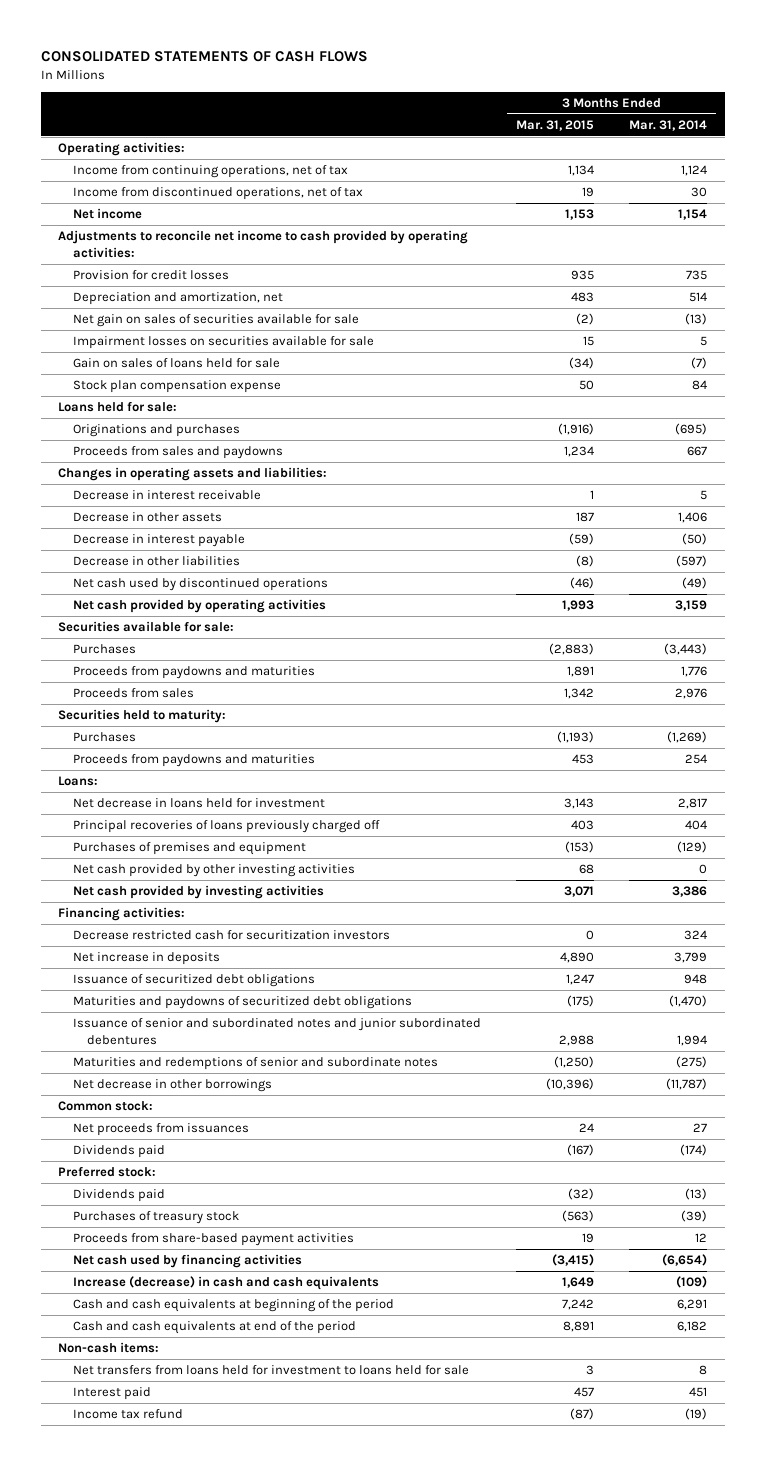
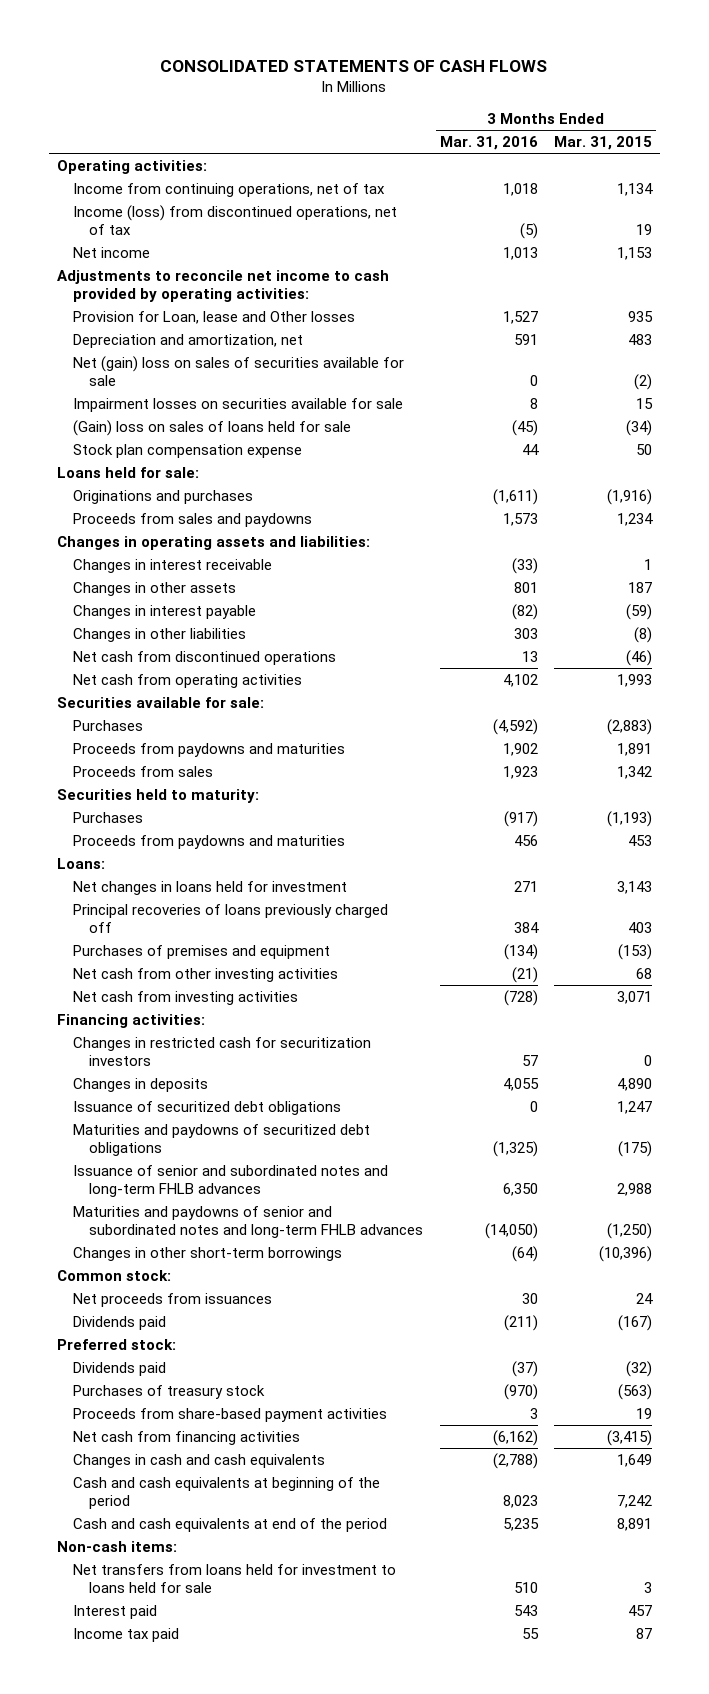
[629,120,708,132] Mar. 31, 2014 -> none
none -> [439,136,538,151] Mar. 31, 2016
[72,187,363,201] Income from discontinued operations, net of tax -> [72,204,397,235] Income (loss) from discontinued operations, net of tax
[72,270,229,281] Provision for credit losses -> [72,310,355,324] Provision for Loan, lease and Other losses
[72,314,359,328] Net gain on sales of securities available for sale -> [72,355,404,386] Net (gain) loss on sales of securities available for sale
[72,358,280,369] Gain on sales of loans held for sale -> [72,419,351,436] (Gain) loss on sales of loans held for sale
[72,490,261,501] Decrease in interest receivable -> [72,558,272,573] Changes in interest receivable
[72,512,222,523] Decrease in other assets -> [72,581,236,596] Changes in other assets
[72,534,245,548] Decrease in interest payable -> [72,604,256,619] Changes in interest payable
[72,556,240,567] Decrease in other liabilities -> [72,627,246,642] Changes in other liabilities
[72,578,328,592] Net cash used by discontinued operations -> [72,650,336,665] Net cash from discontinued operations
[72,599,326,614] Net cash provided by operating activities -> [72,673,302,688] Net cash from operating activities
[72,798,325,809] Net decrease in loans held for investment -> [72,880,347,895] Net changes in loans held for investment
[72,864,355,878] Net cash provided by other investing activities -> [72,967,338,982] Net cash from other investing activities
[72,885,324,900] Net cash provided by investing activities -> [72,990,298,1005] Net cash from investing activities
[72,930,390,941] Decrease restricted cash for securitization investors -> [72,1036,371,1066] Changes in restricted cash for securitization investors
[72,952,220,966] Net increase in deposits -> [72,1077,208,1092] Changes in deposits
[72,1018,481,1046] Issuance of senior and subordinated notes and junior subordinated debentures -> [72,1164,388,1197] Issuance of senior and subordinated notes and long-term FHLB advances
[72,1057,438,1071] Maturities and redemptions of senior and subordinate notes -> [72,1205,424,1238] Maturities and paydowns of senior and subordinated notes and long-term FHLB advances
[72,1079,272,1093] Net decrease in other borrowings -> [72,1246,342,1261] Changes in other short-term borrowings
[72,1254,302,1269] Net cash used by financing activities -> [72,1430,300,1445] Net cash from financing activities
[72,1276,379,1291] Increase (decrease) in cash and cash equivalents -> [72,1453,325,1468] Changes in cash and cash equivalents
[72,1409,183,1420] Income tax refund -> [72,1627,179,1642] Income tax paid
[570,1408,595,1421] (87) -> [636,1627,653,1639] 87

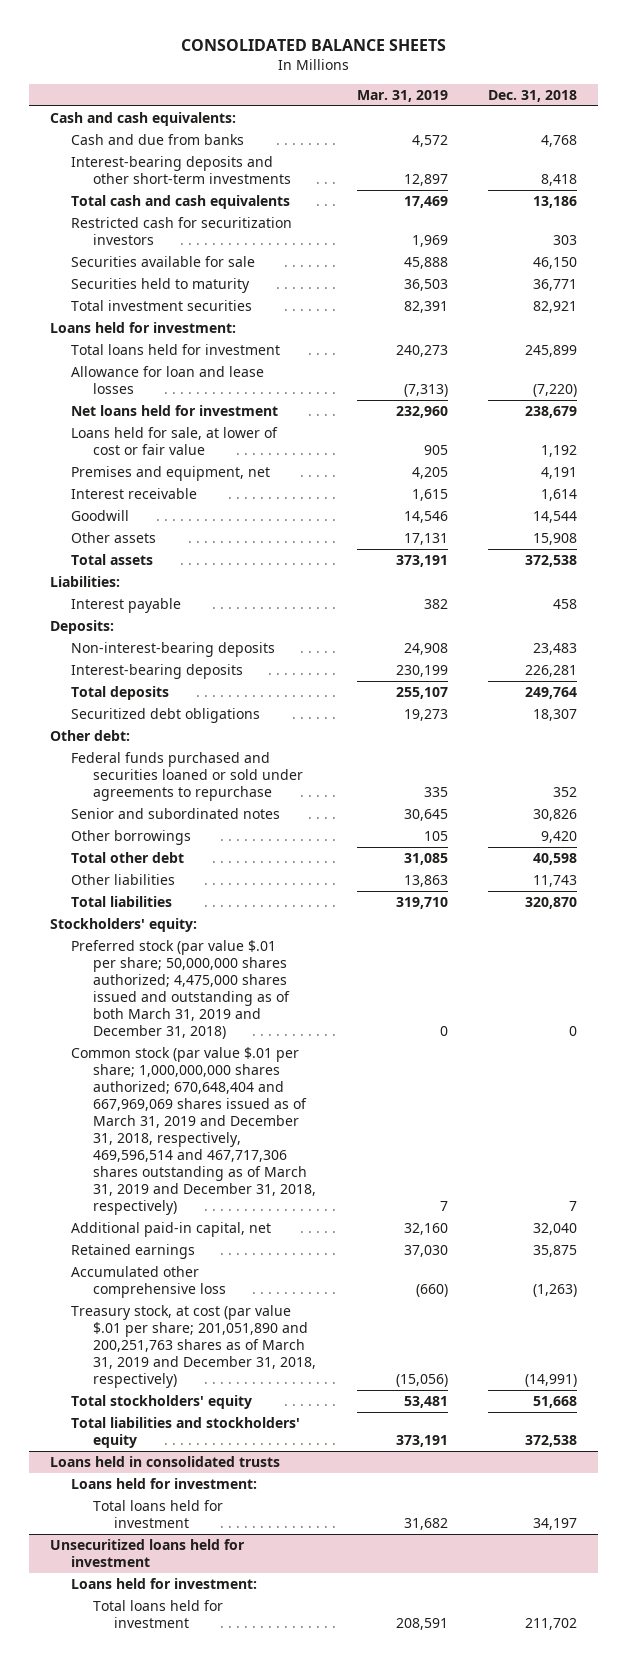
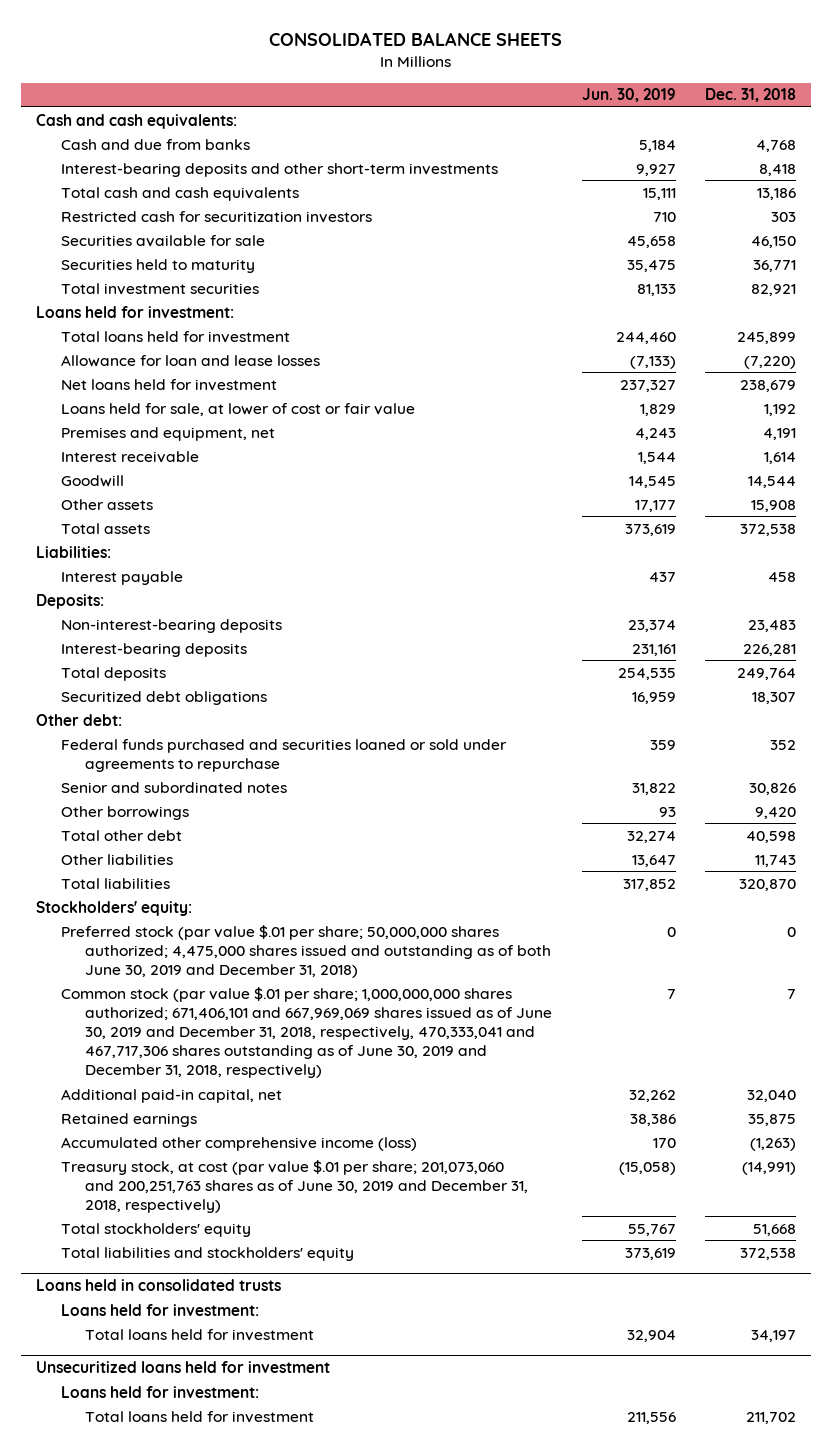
[356,90,448,103] Mar. 31, 2019 -> none
none -> [581,88,676,103] Jun. 30, 2019
[71,940,290,1040] Preferred stock (par value $.01 per share; 50,000,000 shares authorized; 4,475,000 shares issued and outstanding as of both March 31, 2019 and December 31, 2018) -> [60,924,551,978] Preferred stock (par value $.01 per share; 50,000,000 shares authorized; 4,475,000 shares issued and outstanding as of both June 30, 2019 and December 31, 2018)
[71,1047,316,1216] Common stock (par value $.01 per share; 1,000,000,000 shares authorized; 670,648,404 and 667,969,069 shares issued as of March 31, 2019 and December 31, 2018, respectively, 469,596,514 and 467,717,306 shares outstanding as of March 31, 2019 and December 31, 2018, respectively) -> [60,986,552,1079] Common stock (par value $.01 per share; 1,000,000,000 shares authorized; 671,406,101 and 667,969,069 shares issued as of June 30, 2019 and December 31, 2018, respectively, 470,333,041 and 467,717,306 shares outstanding as of June 30, 2019 and December 31, 2018, respectively)
[71,1266,226,1299] Accumulated other comprehensive loss -> [60,1136,417,1151] Accumulated other comprehensive income (loss)
[71,1305,316,1389] Treasury stock, at cost (par value $.01 per share; 201,051,890 and 200,251,763 shares as of March 31, 2019 and December 31, 2018, respectively) -> [60,1159,528,1213] Treasury stock, at cost (par value $.01 per share; 201,073,060 and 200,251,763 shares as of June 30, 2019 and December 31, 2018, respectively)

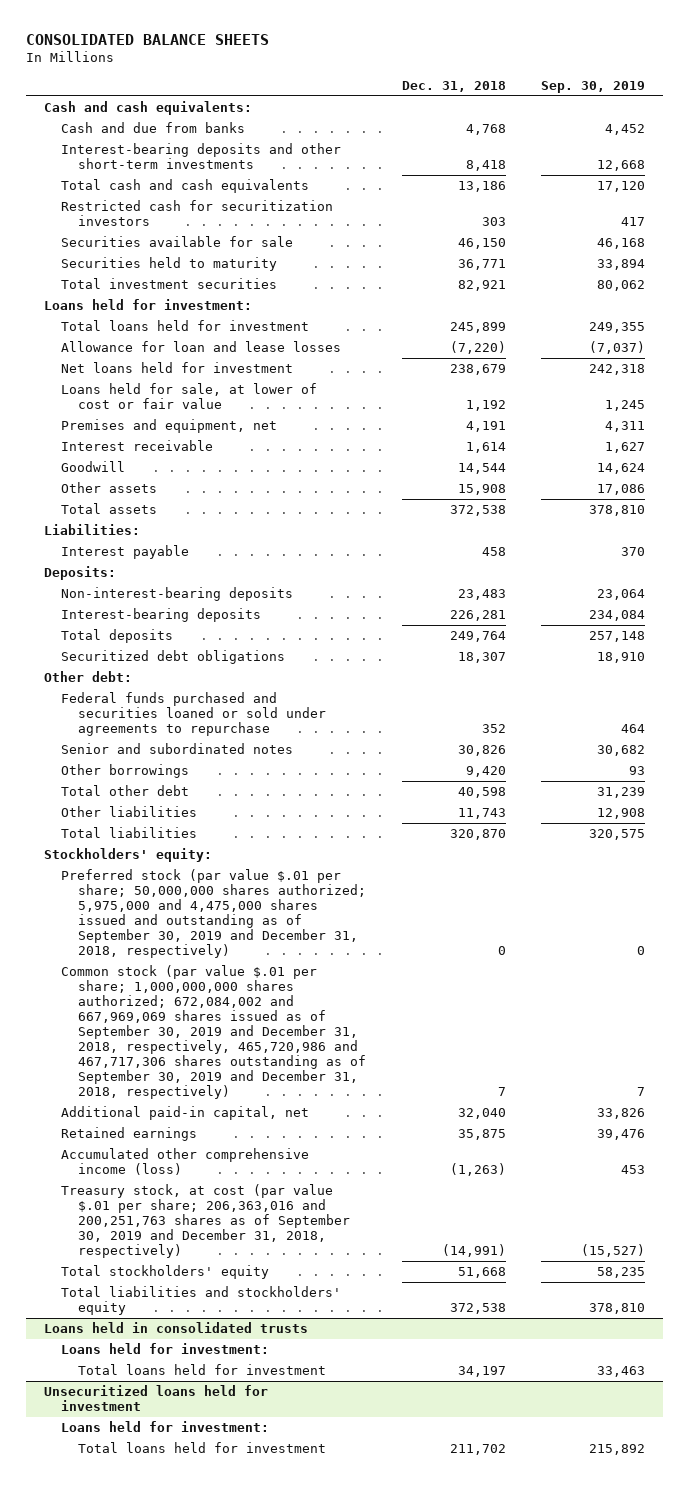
[581,88,676,103] Jun. 30, 2019 -> none
none -> [541,80,646,93] Sep. 30, 2019
[60,924,551,978] Preferred stock (par value $.01 per share; 50,000,000 shares authorized; 4,475,000 shares issued and outstanding as of both June 30, 2019 and December 31, 2018) -> [61,869,367,958] Preferred stock (par value $.01 per share; 50,000,000 shares authorized; 5,975,000 and 4,475,000 shares issued and outstanding as of September 30, 2019 and December 31, 2018, respectively)
[60,986,552,1079] Common stock (par value $.01 per share; 1,000,000,000 shares authorized; 671,406,101 and 667,969,069 shares issued as of June 30, 2019 and December 31, 2018, respectively, 470,333,041 and 467,717,306 shares outstanding as of June 30, 2019 and December 31, 2018, respectively) -> [61,965,367,1099] Common stock (par value $.01 per share; 1,000,000,000 shares authorized; 672,084,002 and 667,969,069 shares issued as of September 30, 2019 and December 31, 2018, respectively, 465,720,986 and 467,717,306 shares outstanding as of September 30, 2019 and December 31, 2018, respectively)
[60,1159,528,1213] Treasury stock, at cost (par value $.01 per share; 201,073,060 and 200,251,763 shares as of June 30, 2019 and December 31, 2018, respectively) -> [61,1184,351,1259] Treasury stock, at cost (par value $.01 per share; 206,363,016 and 200,251,763 shares as of September 30, 2019 and December 31, 2018, respectively)

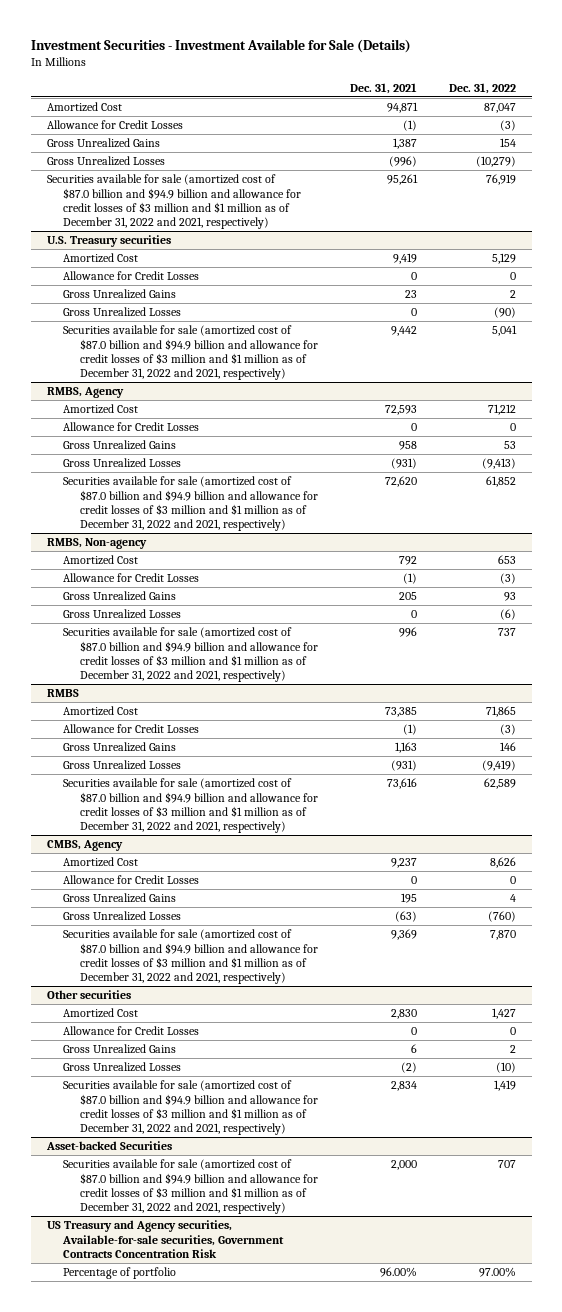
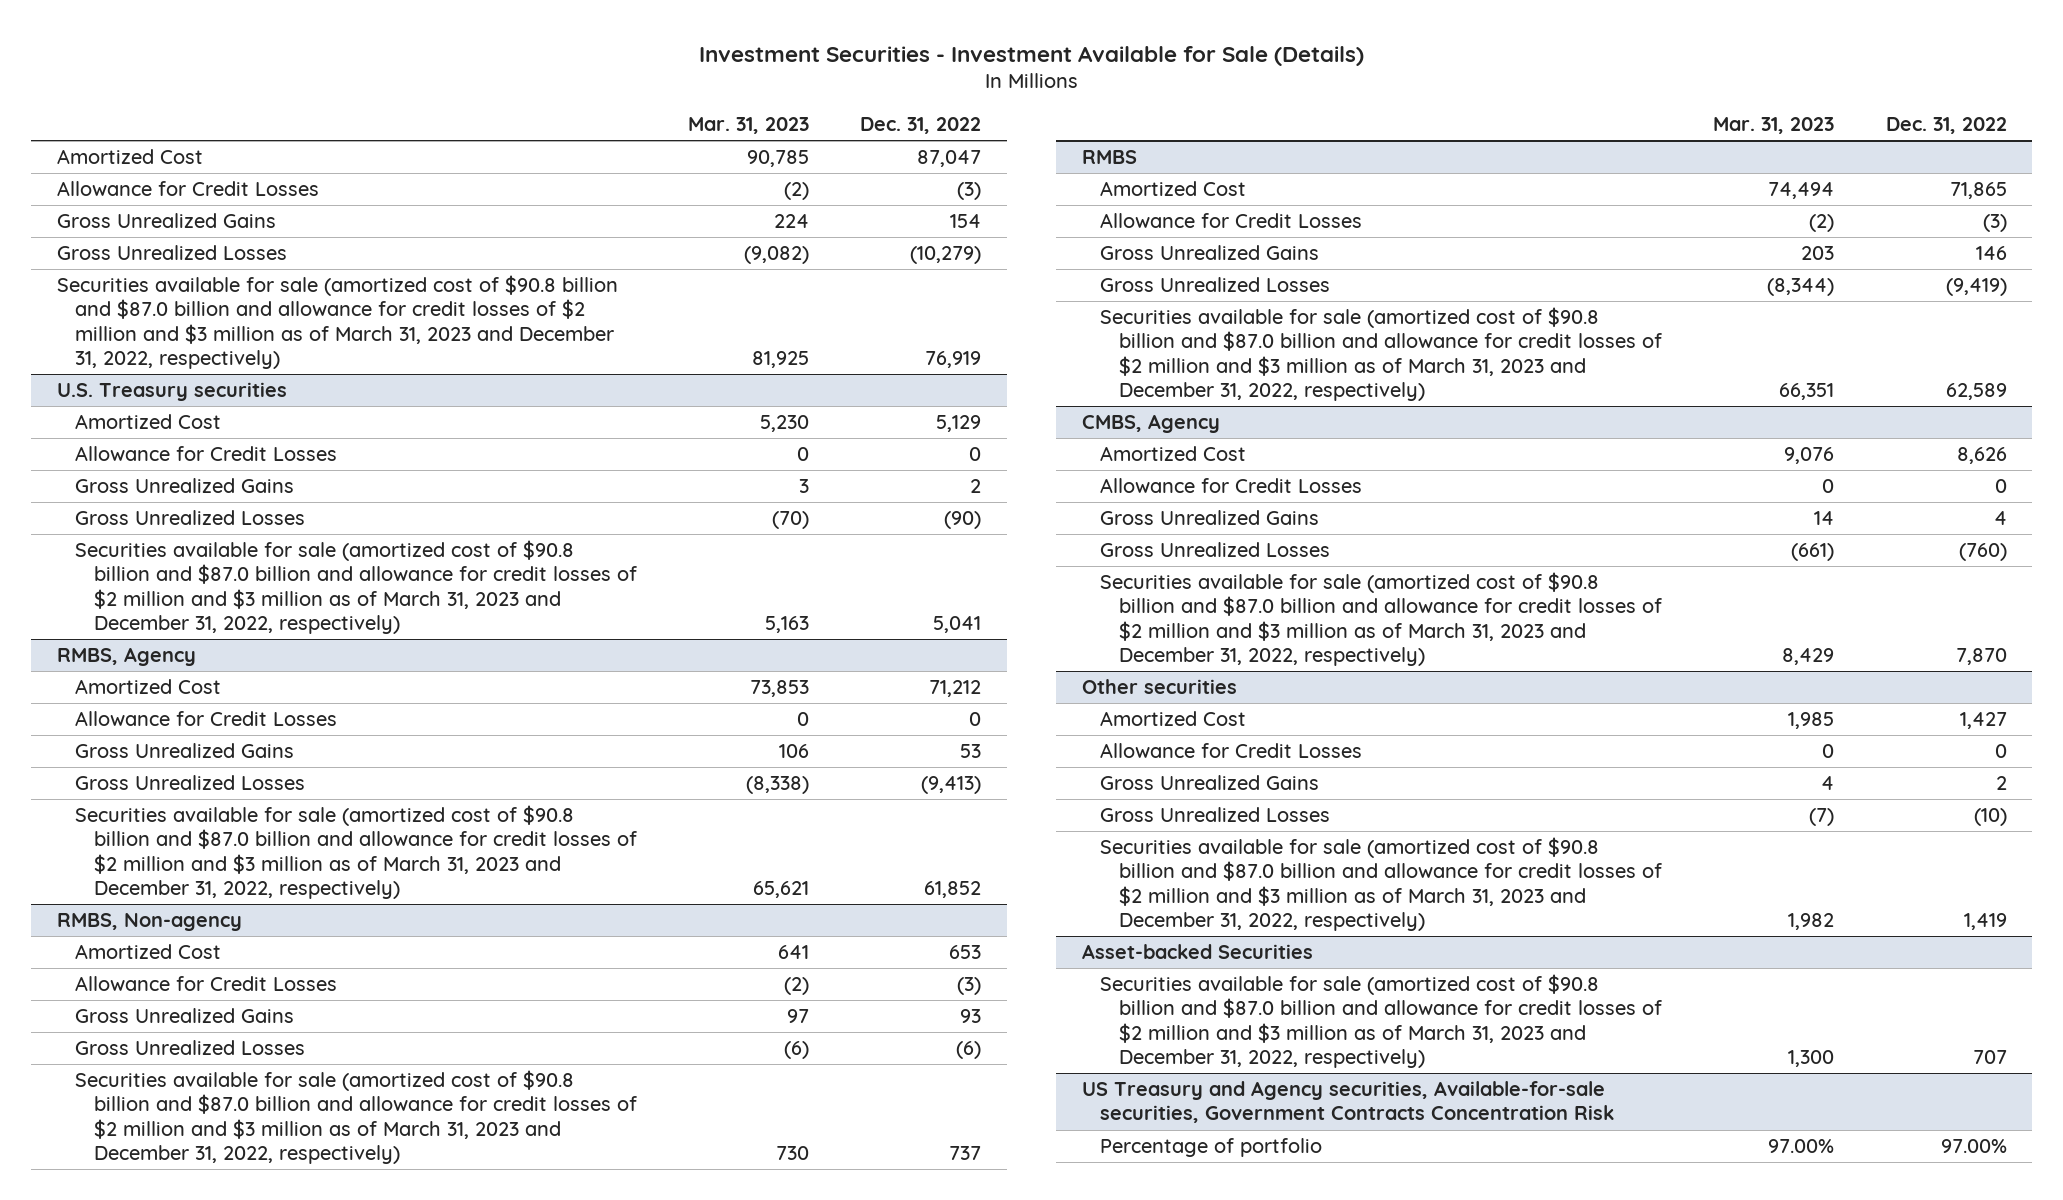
[349,82,417,94] Dec. 31, 2021 -> none
none -> [687,117,809,135] Mar. 31, 2023
[46,174,302,230] Securities available for sale (amortized cost of $87.0 billion and $94.9 billion and allowance for credit losses of $3 million and $1 million as of December 31, 2022 and 2021, respectively) -> [56,275,618,370] Securities available for sale (amortized cost of $90.8 billion and $87.0 billion and allowance for credit losses of $2 million and $3 million as of March 31, 2023 and December 31, 2022, respectively)
[63,325,319,381] Securities available for sale (amortized cost of $87.0 billion and $94.9 billion and allowance for credit losses of $3 million and $1 million as of December 31, 2022 and 2021, respectively) -> [75,540,637,635] Securities available for sale (amortized cost of $90.8 billion and $87.0 billion and allowance for credit losses of $2 million and $3 million as of March 31, 2023 and December 31, 2022, respectively)
[63,476,319,532] Securities available for sale (amortized cost of $87.0 billion and $94.9 billion and allowance for credit losses of $3 million and $1 million as of December 31, 2022 and 2021, respectively) -> [75,805,637,900] Securities available for sale (amortized cost of $90.8 billion and $87.0 billion and allowance for credit losses of $2 million and $3 million as of March 31, 2023 and December 31, 2022, respectively)
[63,627,319,683] Securities available for sale (amortized cost of $87.0 billion and $94.9 billion and allowance for credit losses of $3 million and $1 million as of December 31, 2022 and 2021, respectively) -> [75,1070,637,1165] Securities available for sale (amortized cost of $90.8 billion and $87.0 billion and allowance for credit losses of $2 million and $3 million as of March 31, 2023 and December 31, 2022, respectively)
[63,778,319,834] Securities available for sale (amortized cost of $87.0 billion and $94.9 billion and allowance for credit losses of $3 million and $1 million as of December 31, 2022 and 2021, respectively) -> [1100,307,1662,402] Securities available for sale (amortized cost of $90.8 billion and $87.0 billion and allowance for credit losses of $2 million and $3 million as of March 31, 2023 and December 31, 2022, respectively)
[63,929,319,985] Securities available for sale (amortized cost of $87.0 billion and $94.9 billion and allowance for credit losses of $3 million and $1 million as of December 31, 2022 and 2021, respectively) -> [1100,572,1662,667] Securities available for sale (amortized cost of $90.8 billion and $87.0 billion and allowance for credit losses of $2 million and $3 million as of March 31, 2023 and December 31, 2022, respectively)
[63,1080,319,1136] Securities available for sale (amortized cost of $87.0 billion and $94.9 billion and allowance for credit losses of $3 million and $1 million as of December 31, 2022 and 2021, respectively) -> [1100,837,1662,932] Securities available for sale (amortized cost of $90.8 billion and $87.0 billion and allowance for credit losses of $2 million and $3 million as of March 31, 2023 and December 31, 2022, respectively)
[63,1159,319,1215] Securities available for sale (amortized cost of $87.0 billion and $94.9 billion and allowance for credit losses of $3 million and $1 million as of December 31, 2022 and 2021, respectively) -> [1100,974,1662,1069] Securities available for sale (amortized cost of $90.8 billion and $87.0 billion and allowance for credit losses of $2 million and $3 million as of March 31, 2023 and December 31, 2022, respectively)

